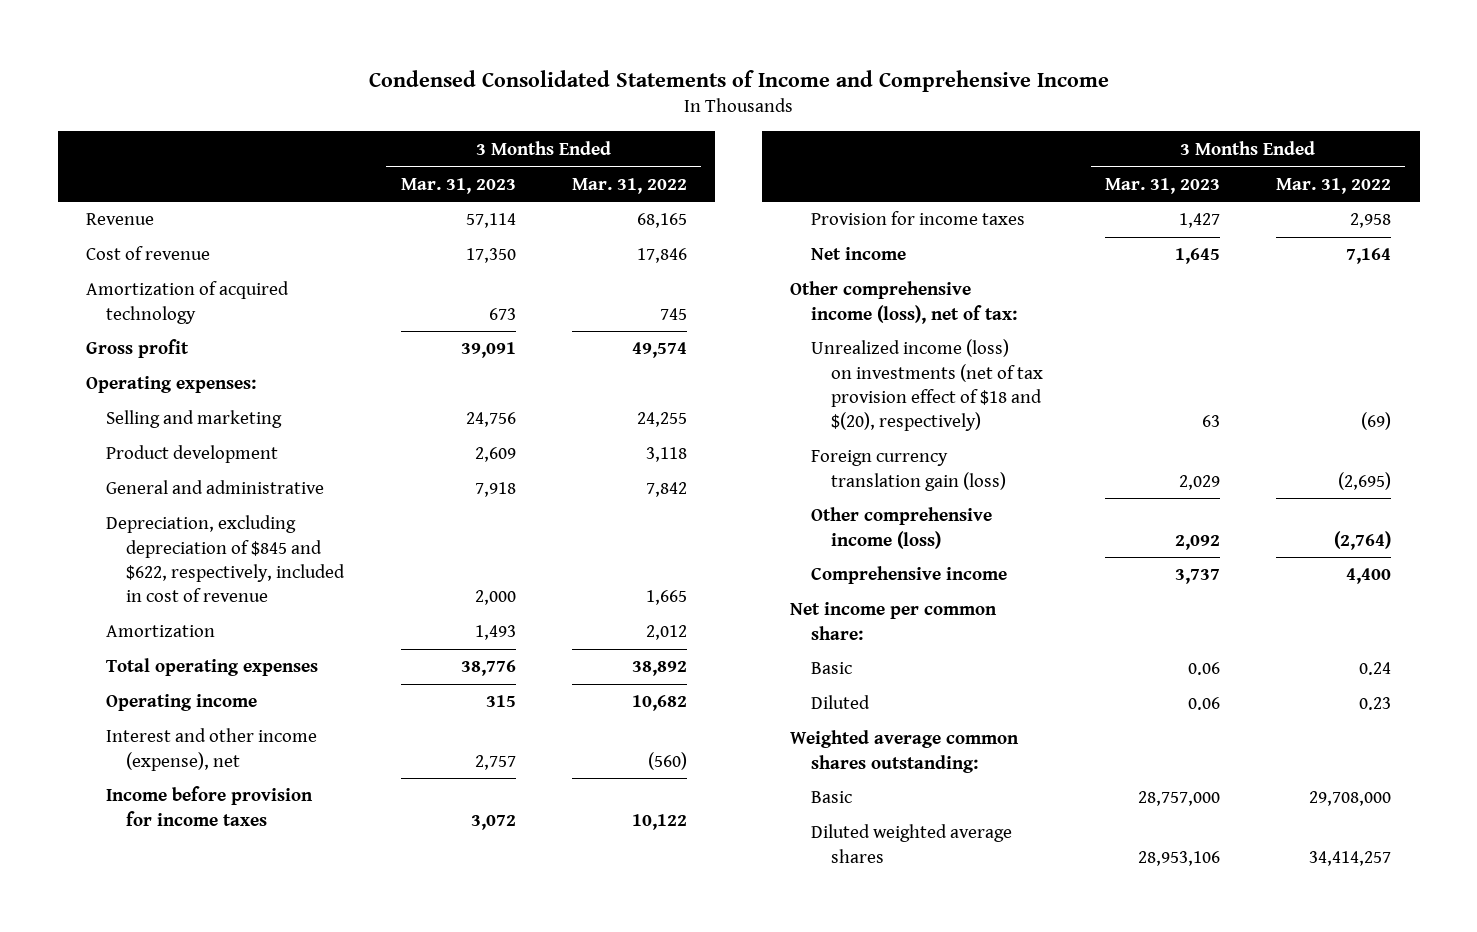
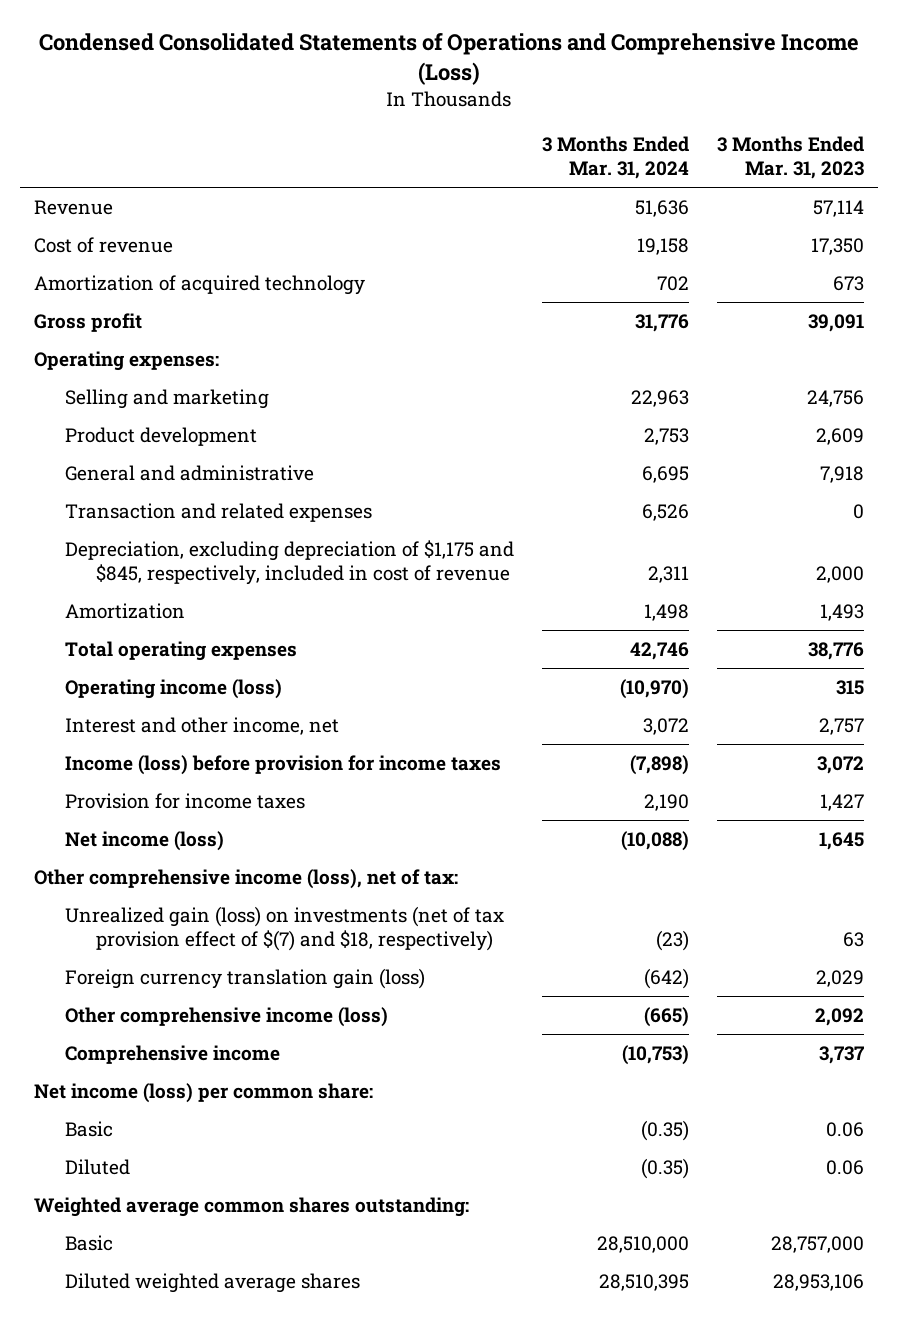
[368,70,1109,93] Condensed Consolidated Statements of Income and Comprehensive Income -> [39,32,860,85] Condensed Consolidated Statements of Operations and Comprehensive Income (Loss)
[571,177,687,194] Mar. 31, 2022 -> none
none -> [542,135,690,179] 3 Months Ended Mar. 31, 2024
none -> [64,503,372,523] Transaction and related expenses
[106,515,346,603] Depreciation, excluding depreciation of $845 and $622, respectively, included in cost of revenue -> [64,540,514,585] Depreciation, excluding depreciation of $1,175 and $845, respectively, included in cost of revenue
[106,694,258,712] Operating income -> [64,679,282,700] Operating income (loss)
[106,728,318,771] Interest and other income (expense), net -> [64,717,339,736] Interest and other income, net
[106,786,314,826] Income before provision for income taxes -> [64,755,501,776] Income (loss) before provision for income taxes
[810,247,906,261] Net income -> [64,831,224,852] Net income (loss)
[810,339,1043,432] Unrealized income (loss) on investments (net of tax provision effect of $18 and $(20), respectively) -> [64,906,504,951] Unrealized gain (loss) on investments (net of tax provision effect of $(7) and $18, respectively)
[790,602,998,640] Net income per common share: -> [34,1083,374,1104] Net income (loss) per common share:

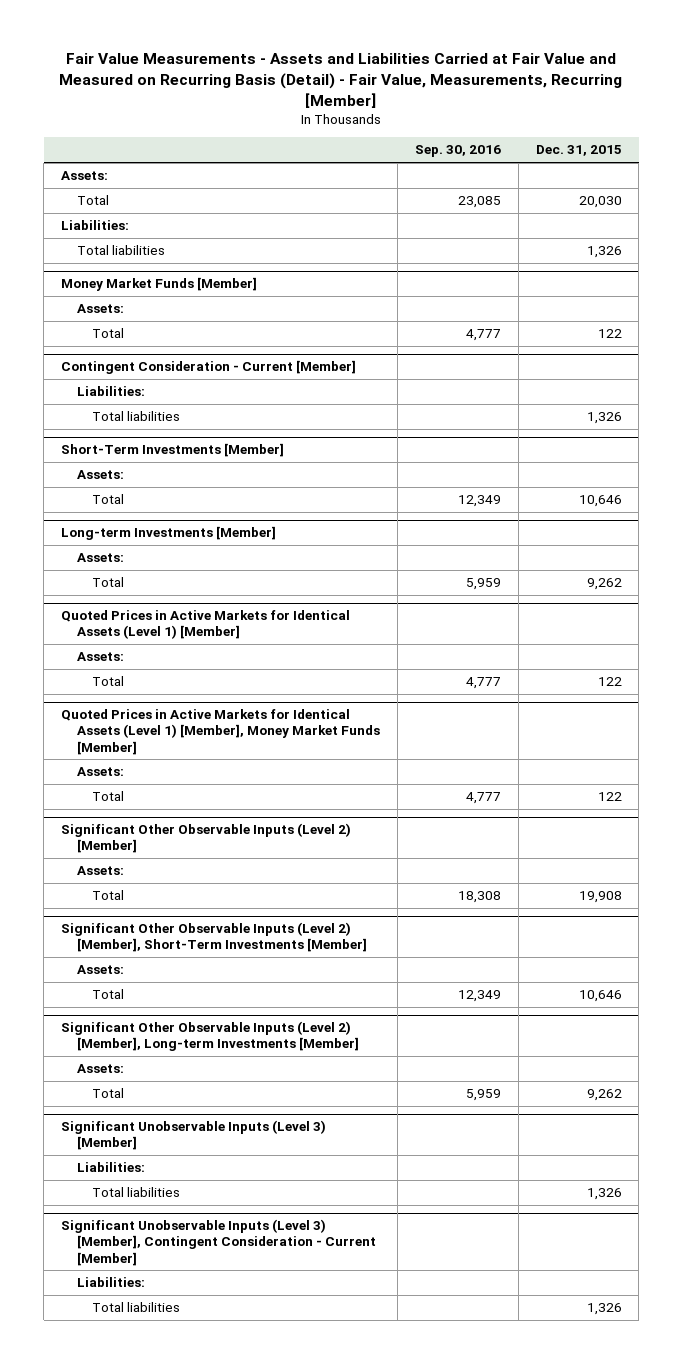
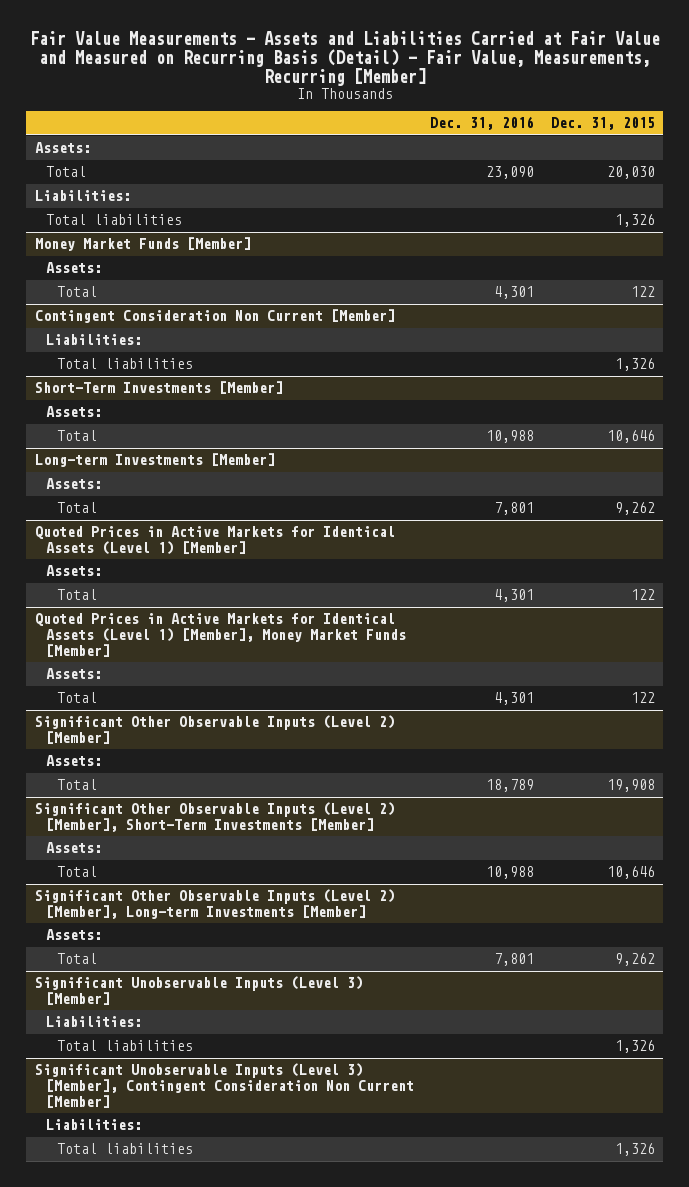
[414,145,501,158] Sep. 30, 2016 -> none
none -> [430,116,535,131] Dec. 31, 2016
[61,360,357,375] Contingent Consideration - Current [Member] -> [34,309,395,324] Contingent Consideration Non Current [Member]
[61,1219,376,1266] Significant Unobservable Inputs (Level 3) [Member], Contingent Consideration - Current [Member] -> [34,1063,415,1108] Significant Unobservable Inputs (Level 3) [Member], Contingent Consideration Non Current [Member]

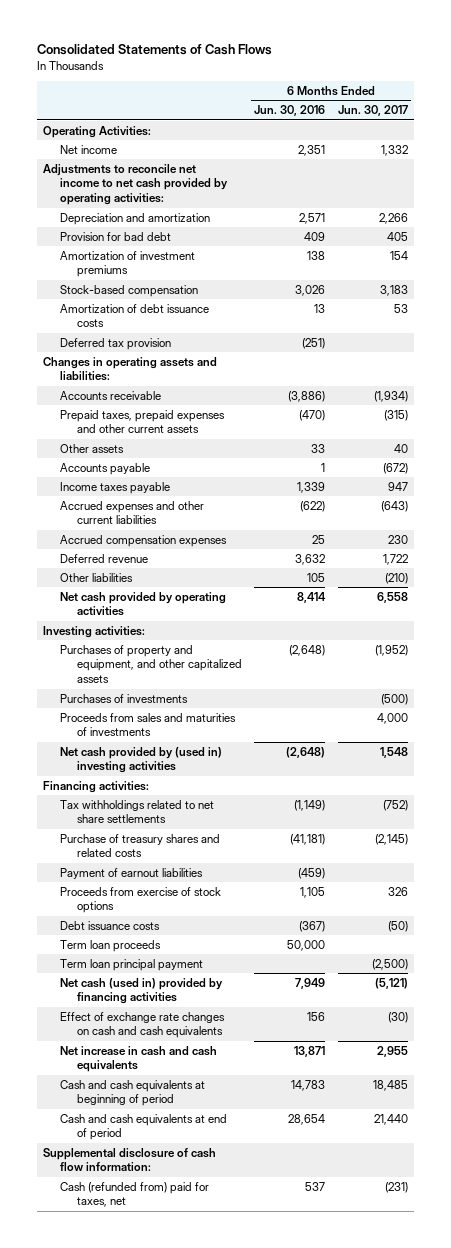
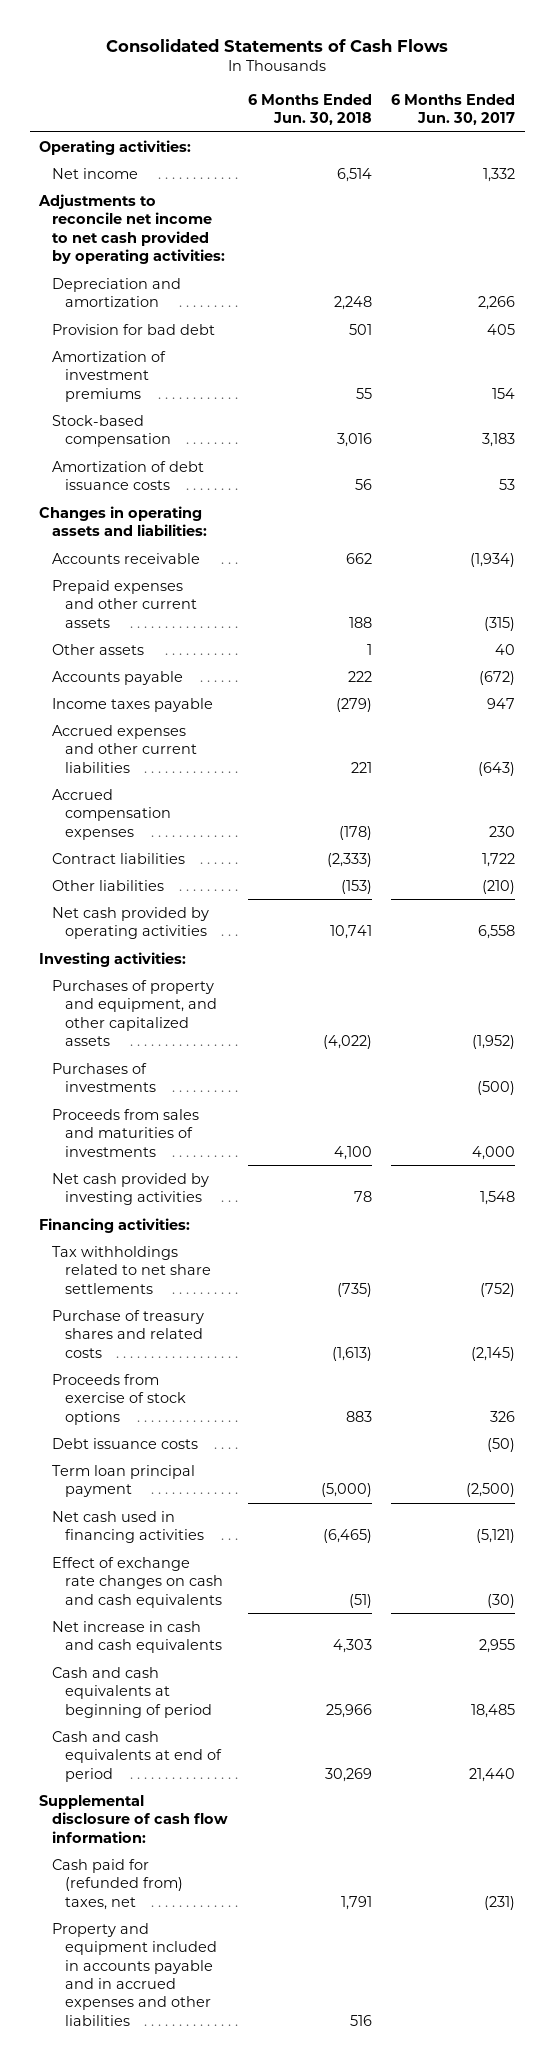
[254,105,326,117] Jun. 30, 2016 -> none
none -> [247,93,372,126] 6 Months Ended Jun. 30, 2018
[43,125,152,138] Operating Activities: -> [39,139,192,155] Operating activities:
[60,337,172,350] Deferred tax provision -> none
[60,409,226,434] Prepaid taxes, prepaid expenses and other current assets -> [52,579,198,628] Prepaid expenses and other current assets
[60,553,149,563] Deferred revenue -> [52,852,186,864] Contract liabilities
[60,746,223,774] Net cash provided by (used in) investing activities -> [52,1172,210,1206] Net cash provided by investing activities
[60,867,204,879] Payment of earnout liabilities -> none
[60,939,162,952] Term loan proceeds -> none
[60,977,224,1005] Net cash (used in) provided by financing activities -> [52,1510,205,1544] Net cash used in financing activities
[60,1181,210,1208] Cash (refunded from) paid for taxes, net -> [52,1858,184,1910] Cash paid for (refunded from) taxes, net
none -> [52,1922,218,2026] Property and equipment included in accounts payable and in accrued expenses and other liabilities

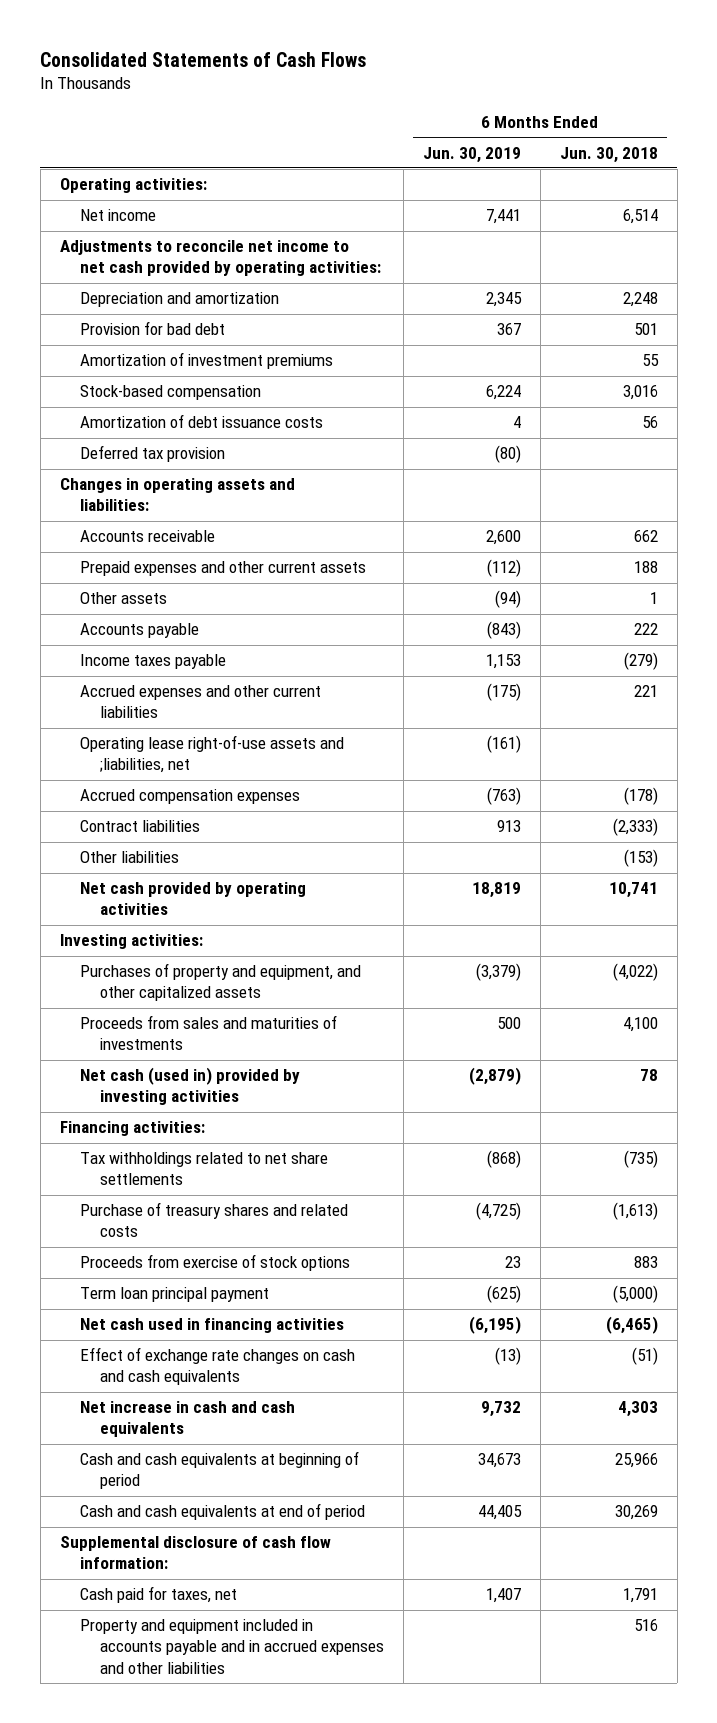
[390,93,515,126] 6 Months Ended Jun. 30, 2017 -> none
none -> [422,146,521,163] Jun. 30, 2019
none -> [79,445,225,463] Deferred tax provision
none -> [79,735,344,774] Operating lease right-of-use assets and ;liabilities, net
[52,1062,157,1093] Purchases of investments -> none
[52,1172,210,1206] Net cash provided by investing activities -> [79,1067,300,1106] Net cash (used in) provided by investing activities
[52,1437,199,1449] Debt issuance costs -> none
[52,1858,184,1910] Cash paid for (refunded from) taxes, net -> [79,1586,237,1604] Cash paid for taxes, net

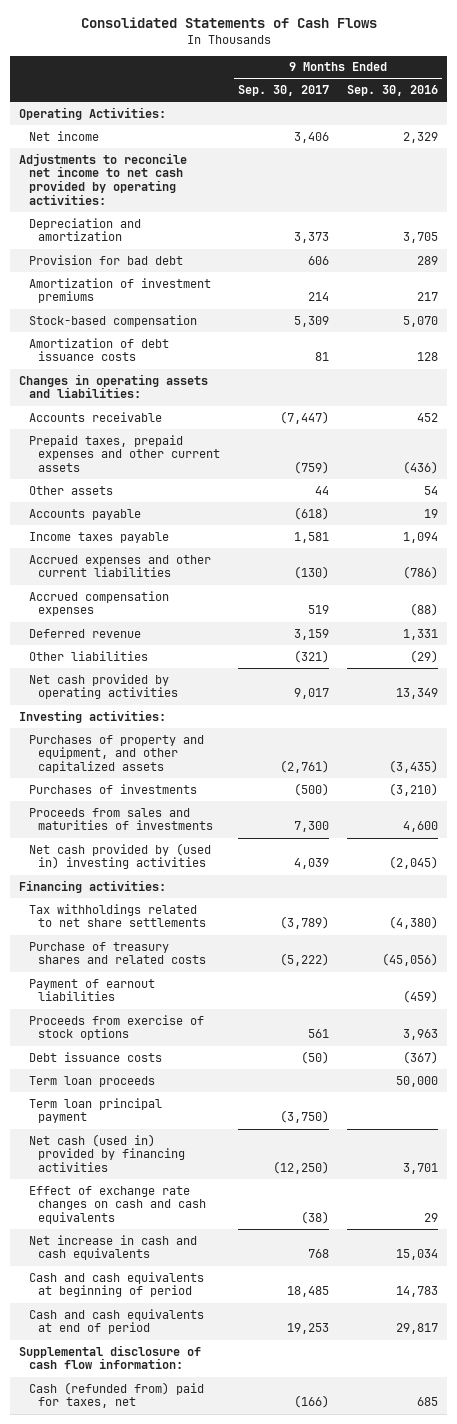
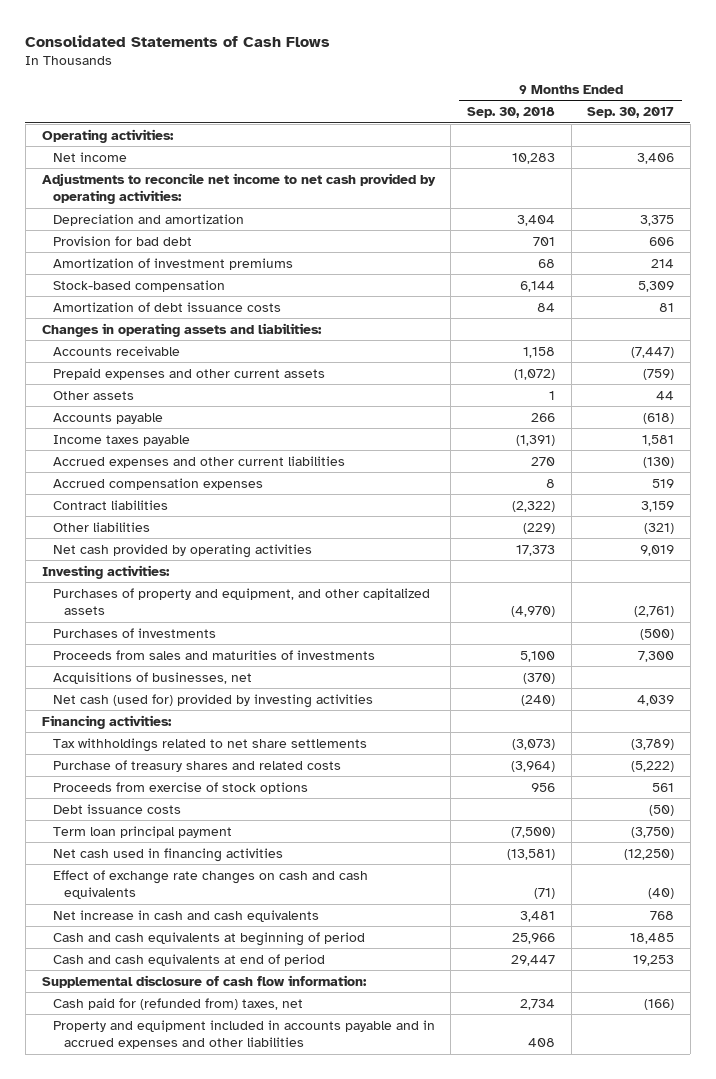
[346,84,438,96] Sep. 30, 2016 -> none
none -> [466,107,555,119] Sep. 30, 2018
[19,106,167,120] Operating Activities: -> [41,128,174,143] Operating activities:
[294,232,330,244] 3,373 -> [640,214,675,226] 3,375
[28,434,221,473] Prepaid taxes, prepaid expenses and other current assets -> [52,367,325,380] Prepaid expenses and other current assets
[28,628,141,638] Deferred revenue -> [52,499,168,510] Contract liabilities
[294,688,330,700] 9,017 -> [640,544,675,556] 9,019
none -> [52,671,252,684] Acquisitions of businesses, net
[28,842,211,870] Net cash provided by (used in) investing activities -> [52,693,373,708] Net cash (used for) provided by investing activities
[28,978,155,1002] Payment of earnout liabilities -> none
[28,1075,155,1087] Term loan proceeds -> none
[28,1133,186,1173] Net cash (used in) provided by financing activities -> [52,847,283,862] Net cash used in financing activities
[301,1211,330,1225] (38) -> [648,888,675,900] (40)
[28,1381,204,1409] Cash (refunded from) paid for taxes, net -> [52,997,303,1010] Cash paid for (refunded from) taxes, net
none -> [52,1019,435,1050] Property and equipment included in accounts payable and in accrued expenses and other liabilities

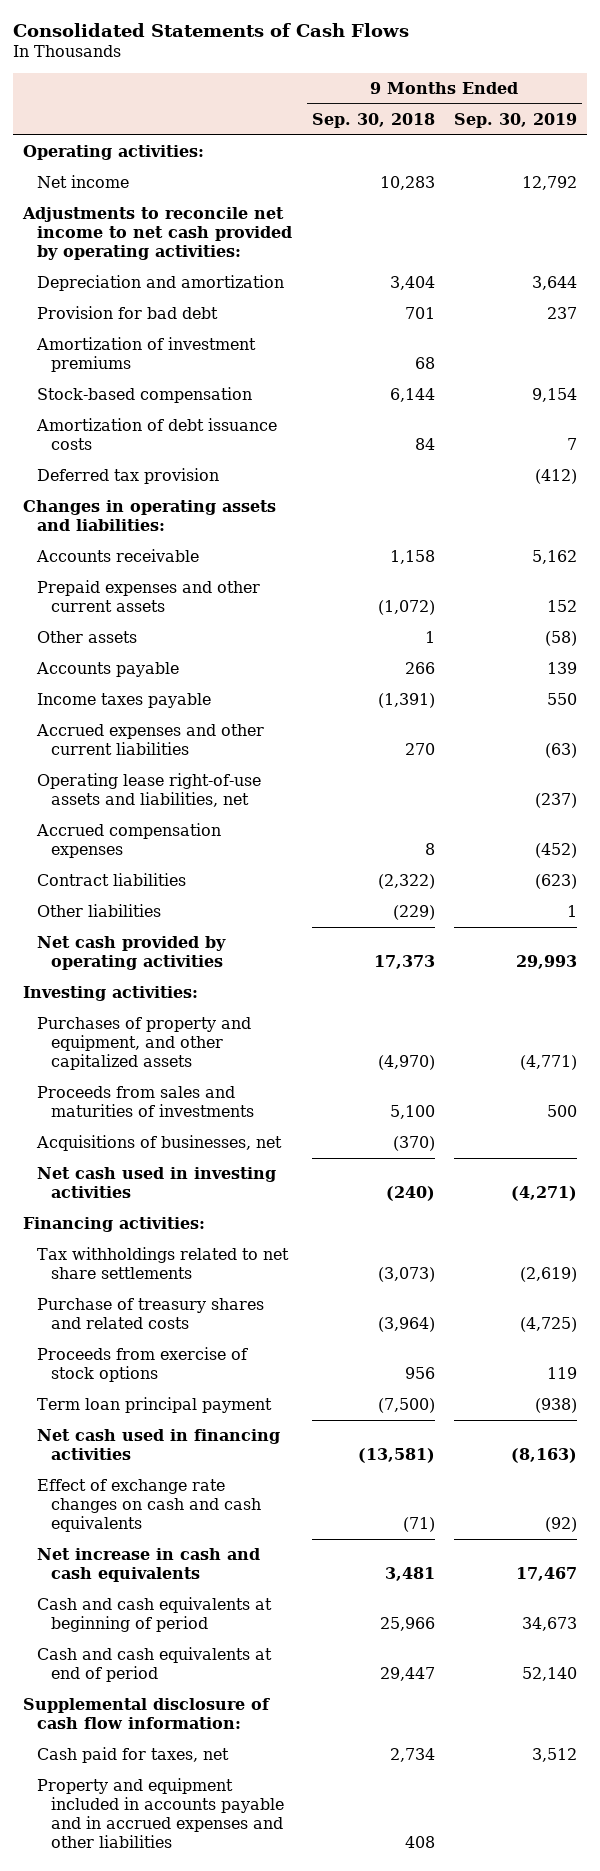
[587,107,675,119] Sep. 30, 2017 -> none
none -> [454,112,578,128] Sep. 30, 2019
none -> [37,468,220,485] Deferred tax provision
none -> [37,773,262,808] Operating lease right-of-use assets and liabilities, net
[52,627,216,638] Purchases of investments -> none
[52,693,373,708] Net cash (used for) provided by investing activities -> [37,1167,277,1199] Net cash used in investing activities
[52,803,181,814] Debt issuance costs -> none
[52,997,303,1010] Cash paid for (refunded from) taxes, net -> [37,1747,230,1764] Cash paid for taxes, net

